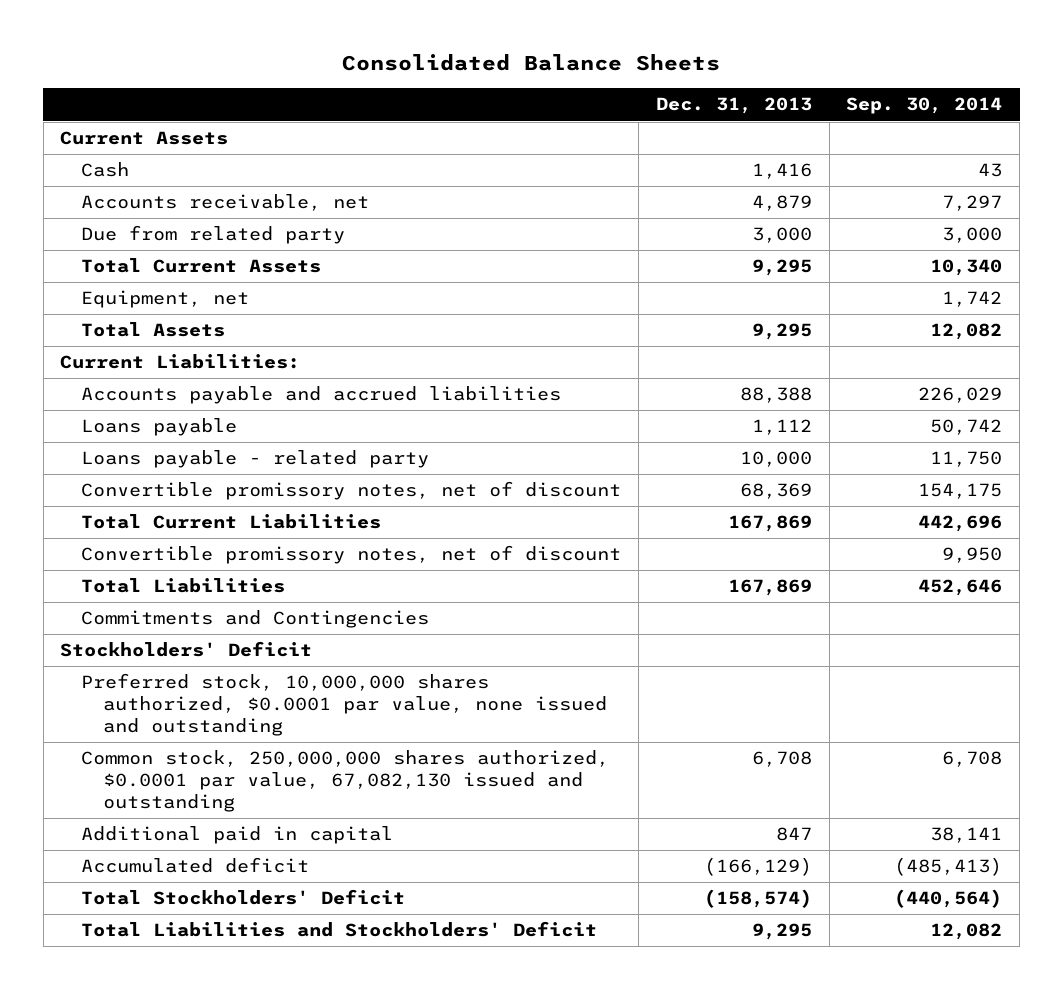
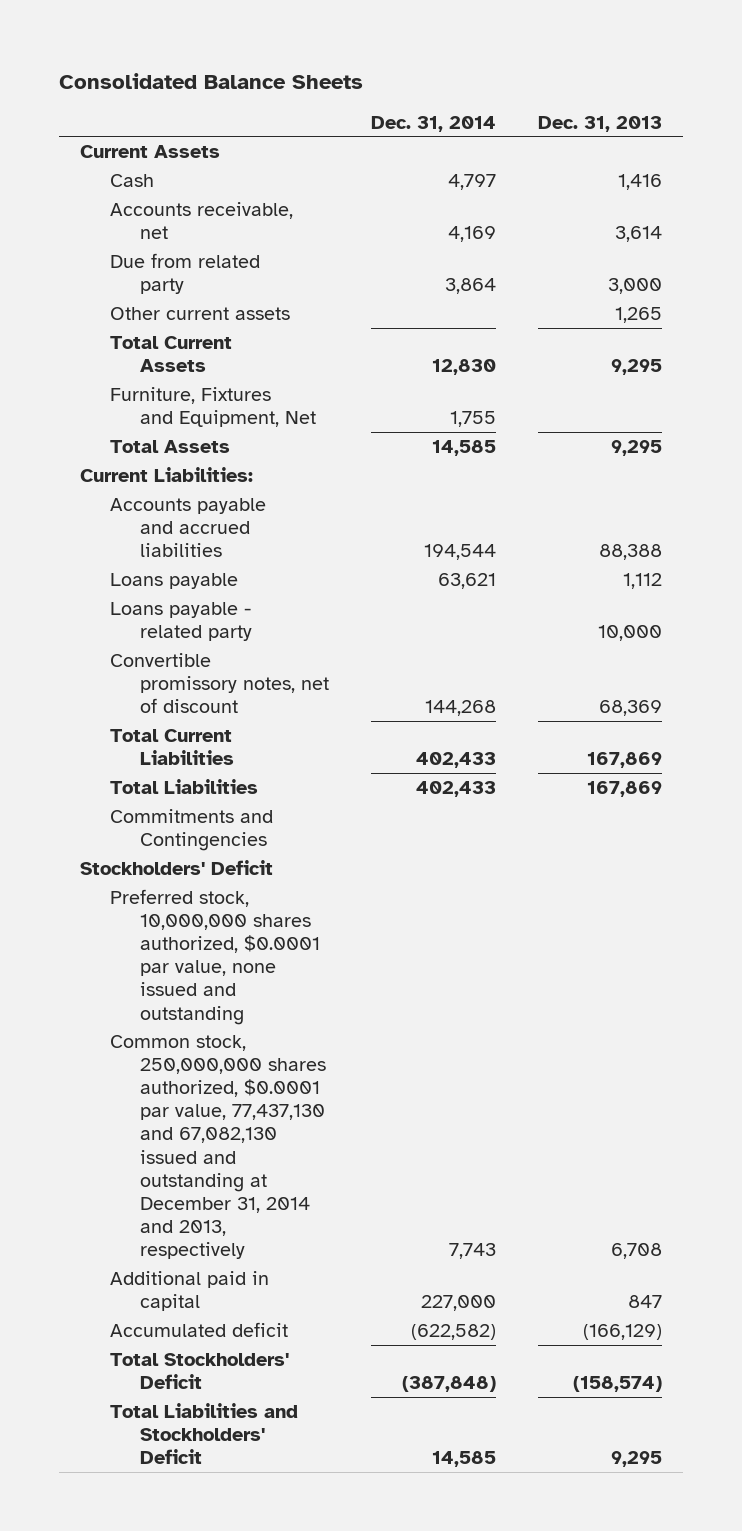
[846,97,1003,115] Sep. 30, 2014 -> none
none -> [371,115,497,132] Dec. 31, 2014
[751,195,812,212] 4,879 -> [615,225,663,242] 3,614
none -> [110,306,291,320] Other current assets
[81,290,250,309] Equipment, net -> [110,386,317,427] Furniture, Fixtures and Equipment, Net
[81,545,622,565] Convertible promissory notes, net of discount -> none
[81,750,610,813] Common stock, 250,000,000 shares authorized, $0.0001 par value, 67,082,130 issued and outstanding -> [110,1034,327,1260] Common stock, 250,000,000 shares authorized, $0.0001 par value, 77,437,130 and 67,082,130 issued and outstanding at December 31, 2014 and 2013, respectively

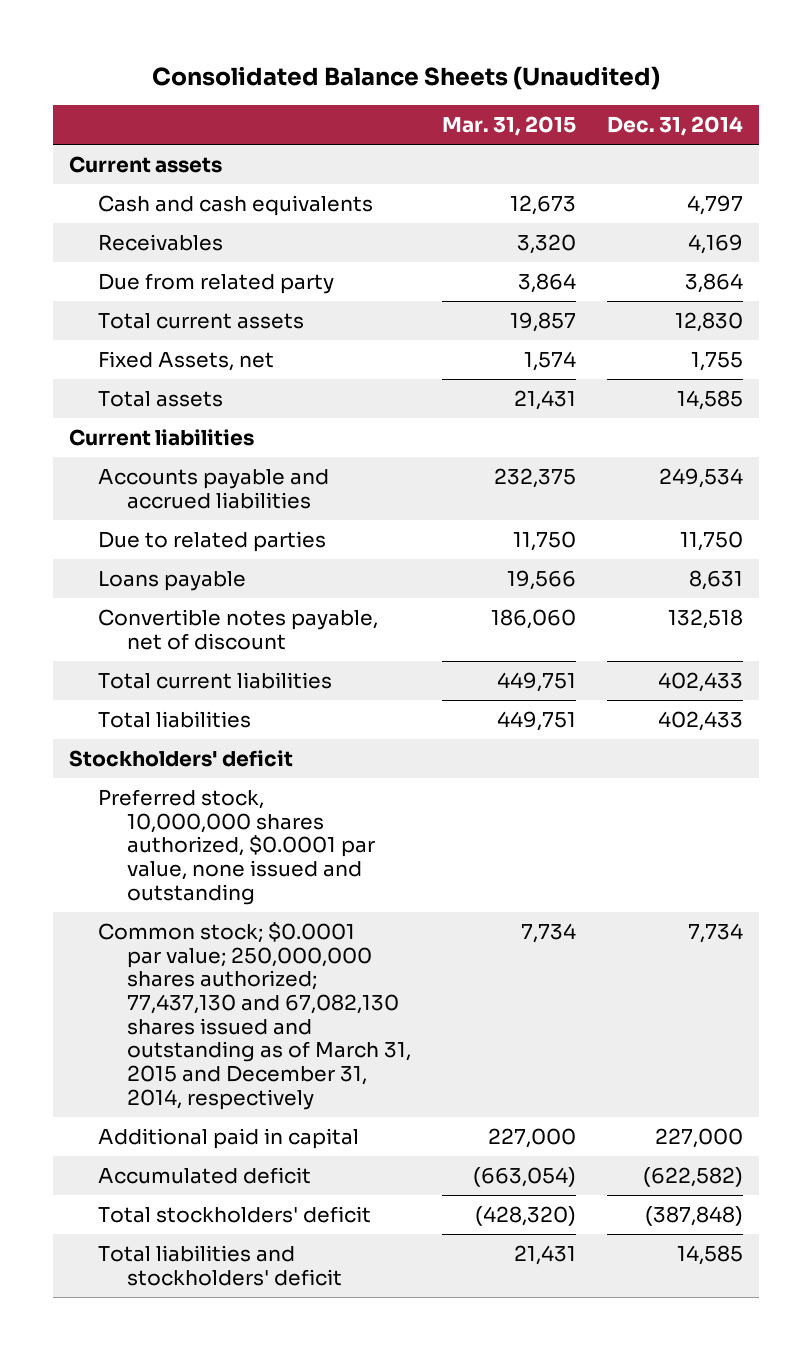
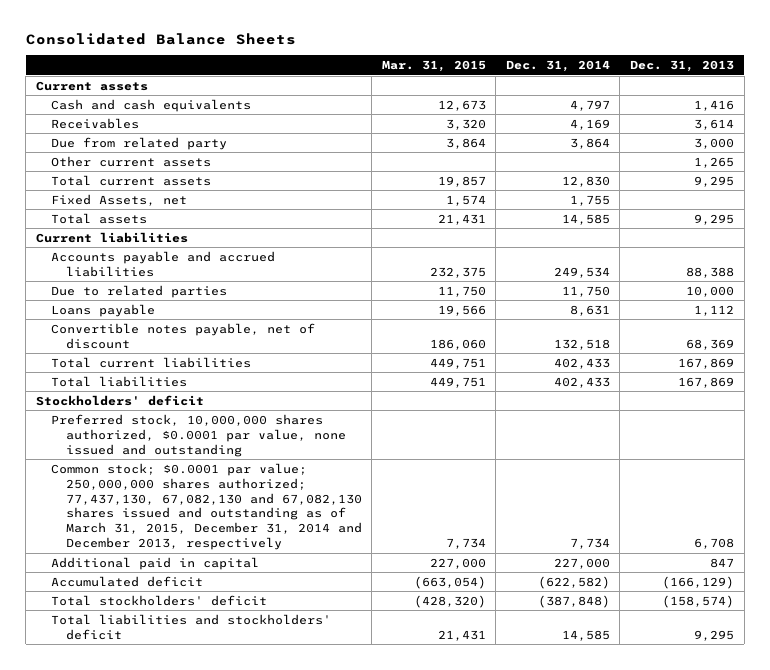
[151,65,660,90] Consolidated Balance Sheets (Unaudited) -> [25,32,296,45] Consolidated Balance Sheets
none -> [629,60,734,73] Dec. 31, 2013
none -> [50,155,211,167] Other current assets
[97,922,411,1110] Common stock; $0.0001 par value; 250,000,000 shares authorized; 77,437,130 and 67,082,130 shares issued and outstanding as of March 31, 2015 and December 31, 2014, respectively -> [50,462,362,551] Common stock; $0.0001 par value; 250,000,000 shares authorized; 77,437,130, 67,082,130 and 67,082,130 shares issued and outstanding as of March 31, 2015, December 31, 2014 and December 2013, respectively

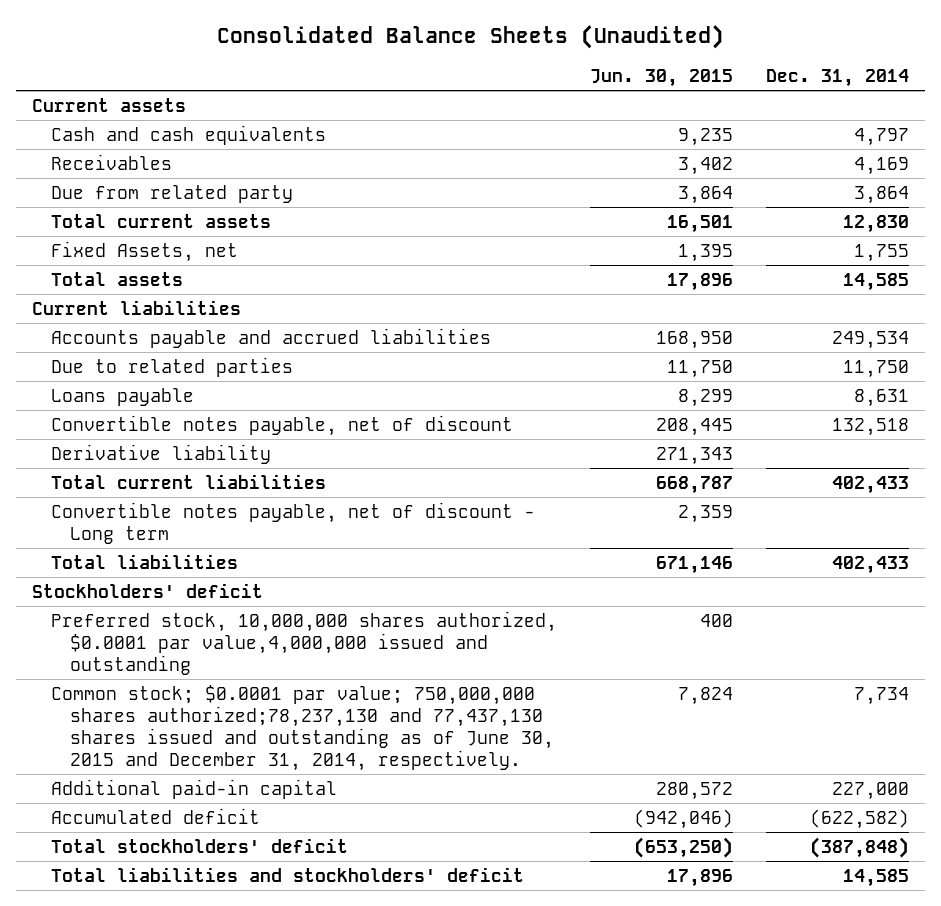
[25,32,296,45] Consolidated Balance Sheets -> [216,25,724,50] Consolidated Balance Sheets (Unaudited)
[381,60,486,73] Mar. 31, 2015 -> none
[629,60,734,73] Dec. 31, 2013 -> none
none -> [590,68,734,87] Jun. 30, 2015
[50,155,211,167] Other current assets -> none
none -> [51,443,272,464] Derivative liability
none -> [51,501,536,544] Convertible notes payable, net of discount - Long term
[50,413,346,457] Preferred stock, 10,000,000 shares authorized, $0.0001 par value, none issued and outstanding -> [51,610,558,675] Preferred stock, 10,000,000 shares authorized, $0.0001 par value,4,000,000 issued and outstanding
[50,462,362,551] Common stock; $0.0001 par value; 250,000,000 shares authorized; 77,437,130, 67,082,130 and 67,082,130 shares issued and outstanding as of March 31, 2015, December 31, 2014 and December 2013, respectively -> [51,684,555,772] Common stock; $0.0001 par value; 750,000,000 shares authorized;78,237,130 and 77,437,130 shares issued and outstanding as of June 30, 2015 and December 31, 2014, respectively.
[50,556,259,570] Additional paid in capital -> [51,778,338,799] Additional paid-in capital

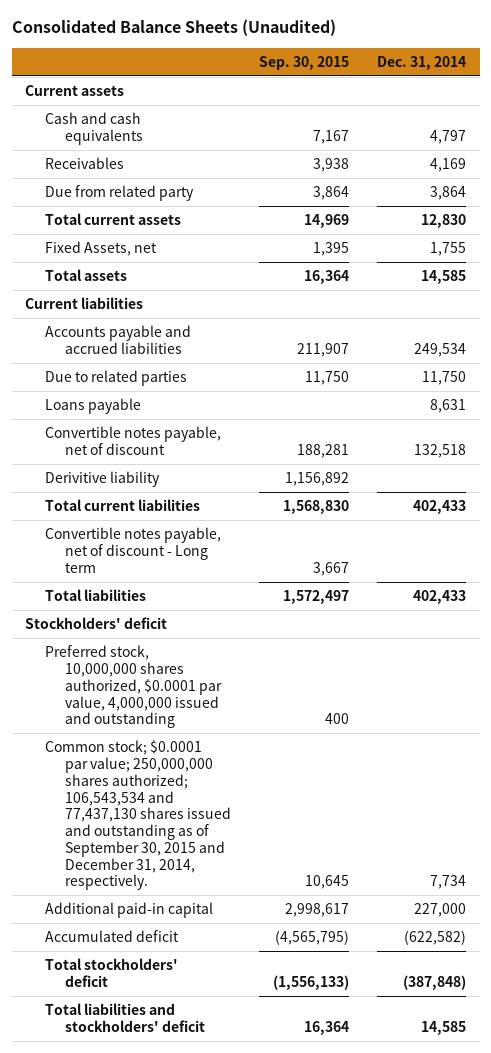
[590,68,734,87] Jun. 30, 2015 -> none
none -> [259,55,350,70] Sep. 30, 2015
[51,443,272,464] Derivative liability -> none
none -> [45,471,161,488] Derivitive liability
[51,610,558,675] Preferred stock, 10,000,000 shares authorized, $0.0001 par value,4,000,000 issued and outstanding -> [45,645,223,729] Preferred stock, 10,000,000 shares authorized, $0.0001 par value, 4,000,000 issued and outstanding
[51,684,555,772] Common stock; $0.0001 par value; 750,000,000 shares authorized;78,237,130 and 77,437,130 shares issued and outstanding as of June 30, 2015 and December 31, 2014, respectively. -> [45,740,232,891] Common stock; $0.0001 par value; 250,000,000 shares authorized; 106,543,534 and 77,437,130 shares issued and outstanding as of September 30, 2015 and December 31, 2014, respectively.

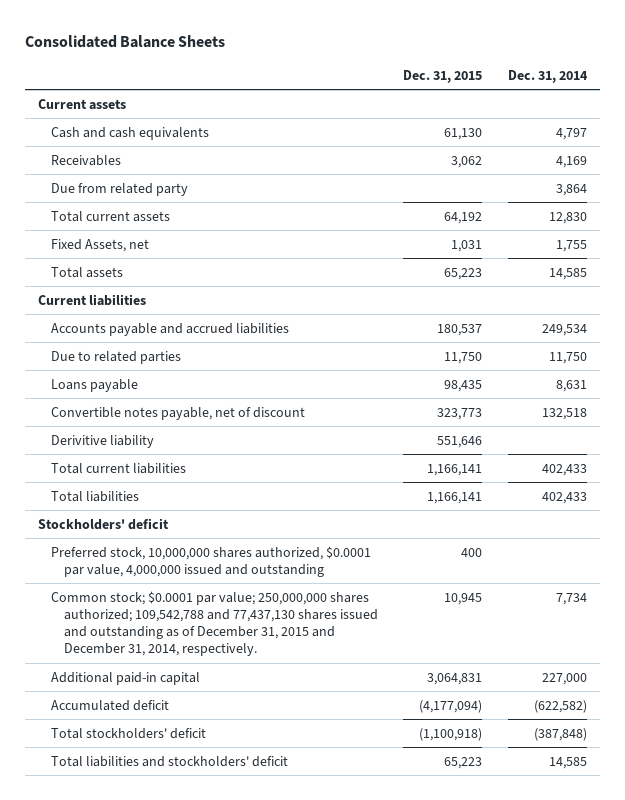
[11,19,336,37] Consolidated Balance Sheets (Unaudited) -> [24,34,225,48] Consolidated Balance Sheets
[259,55,350,70] Sep. 30, 2015 -> none
none -> [403,69,483,83] Dec. 31, 2015
[45,527,222,573] Convertible notes payable, net of discount - Long term -> none
[45,740,232,891] Common stock; $0.0001 par value; 250,000,000 shares authorized; 106,543,534 and 77,437,130 shares issued and outstanding as of September 30, 2015 and December 31, 2014, respectively. -> [50,590,378,657] Common stock; $0.0001 par value; 250,000,000 shares authorized; 109,542,788 and 77,437,130 shares issued and outstanding as of December 31, 2015 and December 31, 2014, respectively.

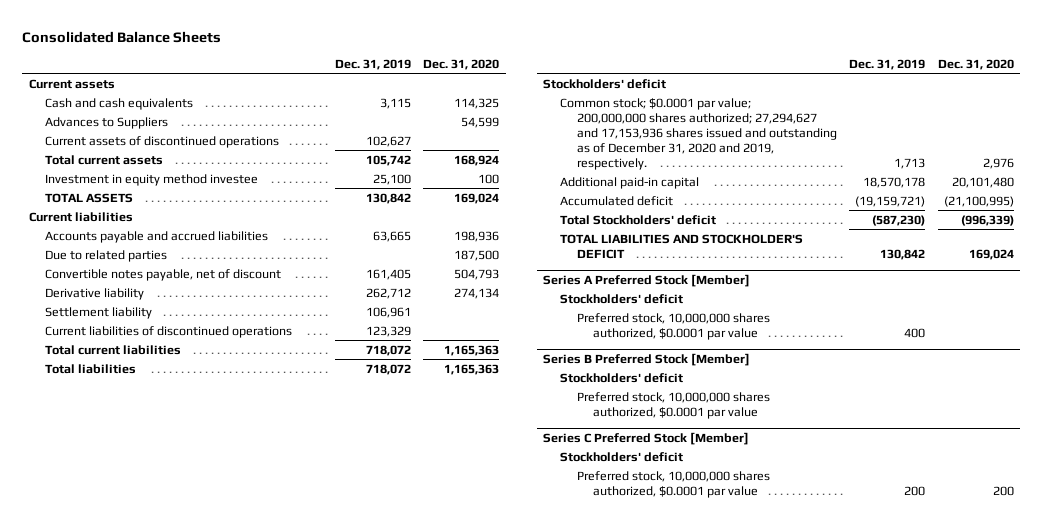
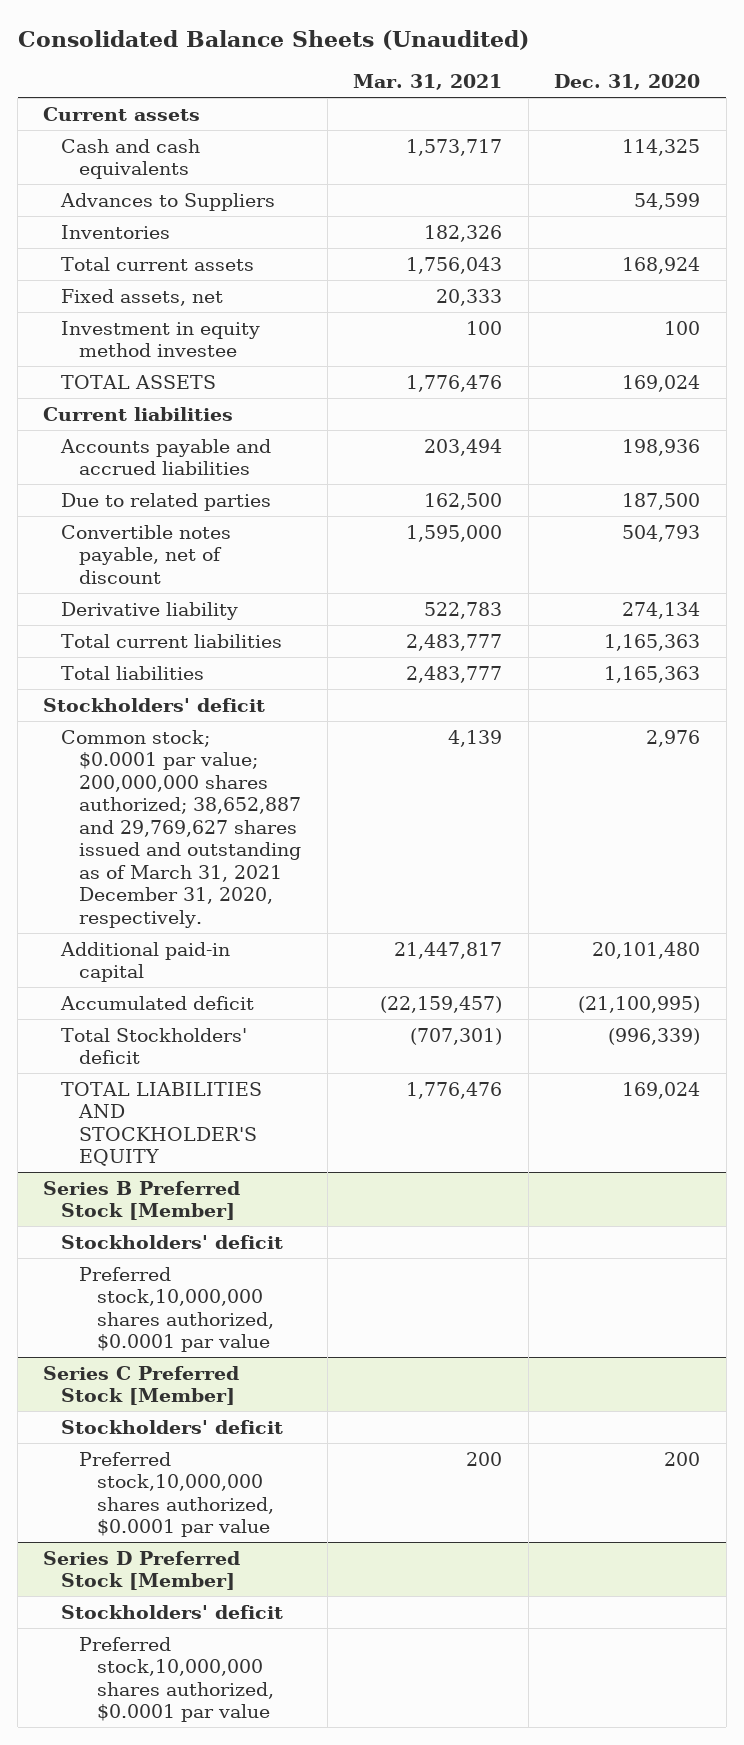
[22,30,222,43] Consolidated Balance Sheets -> [17,29,529,50] Consolidated Balance Sheets (Unaudited)
[334,58,411,70] Dec. 31, 2019 -> none
none -> [353,73,503,90] Mar. 31, 2021
[45,135,280,148] Current assets of discontinued operations -> none
none -> [61,224,171,239] Inventories
none -> [61,288,224,306] Fixed assets, net
[45,306,153,319] Settlement liability -> none
[45,325,293,338] Current liabilities of discontinued operations -> none
[559,97,837,170] Common stock; $0.0001 par value; 200,000,000 shares authorized; 27,294,627 and 17,153,936 shares issued and outstanding as of December 31, 2020 and 2019, respectively. -> [61,729,302,928] Common stock; $0.0001 par value; 200,000,000 shares authorized; 38,652,887 and 29,769,627 shares issued and outstanding as of March 31, 2021 December 31, 2020, respectively.
[543,274,751,288] Series A Preferred Stock [Member] -> none
[559,293,683,304] Stockholders' deficit -> none
[576,312,770,340] Preferred stock, 10,000,000 shares authorized, $0.0001 par value -> none
[559,233,803,259] TOTAL LIABILITIES AND STOCKHOLDER'S DEFICIT -> [61,1081,263,1167] TOTAL LIABILITIES AND STOCKHOLDER'S EQUITY
[576,391,770,419] Preferred stock, 10,000,000 shares authorized, $0.0001 par value -> [79,1266,275,1353] Preferred stock,10,000,000 shares authorized, $0.0001 par value
[576,470,770,498] Preferred stock, 10,000,000 shares authorized, $0.0001 par value -> [79,1451,275,1538] Preferred stock,10,000,000 shares authorized, $0.0001 par value
none -> [43,1550,241,1591] Series D Preferred Stock [Member]
none -> [61,1604,284,1619] Stockholders' deficit
none -> [79,1636,275,1723] Preferred stock,10,000,000 shares authorized, $0.0001 par value

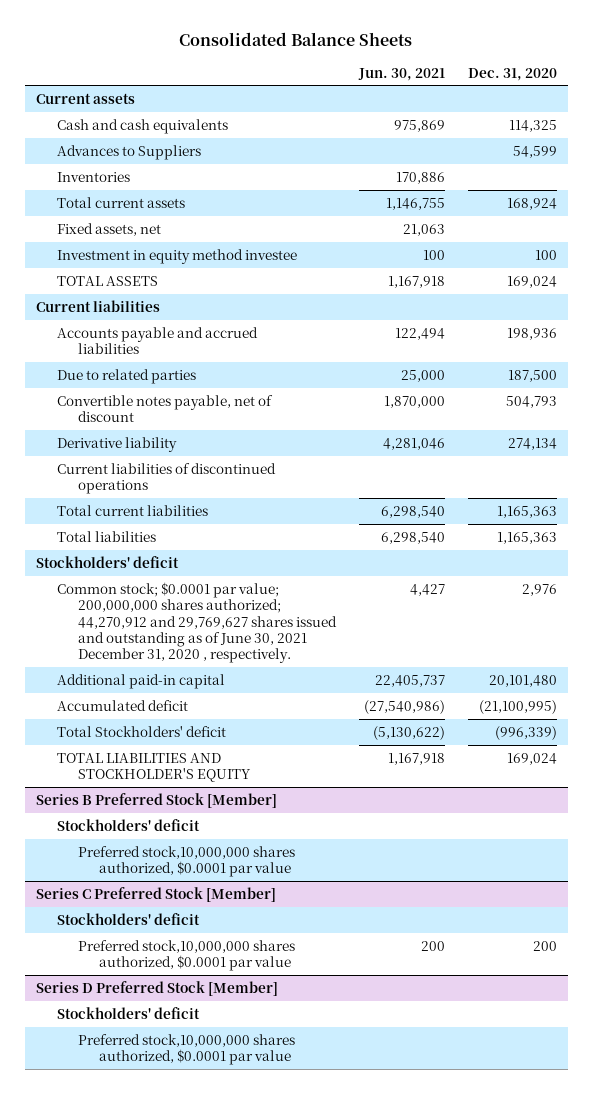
[17,29,529,50] Consolidated Balance Sheets (Unaudited) -> [179,31,413,46] Consolidated Balance Sheets
[353,73,503,90] Mar. 31, 2021 -> none
none -> [357,67,445,81] Jun. 30, 2021
none -> [56,462,276,495] Current liabilities of discontinued operations
[61,729,302,928] Common stock; $0.0001 par value; 200,000,000 shares authorized; 38,652,887 and 29,769,627 shares issued and outstanding as of March 31, 2021 December 31, 2020, respectively. -> [56,581,337,664] Common stock; $0.0001 par value; 200,000,000 shares authorized; 44,270,912 and 29,769,627 shares issued and outstanding as of June 30, 2021 December 31, 2020 , respectively.

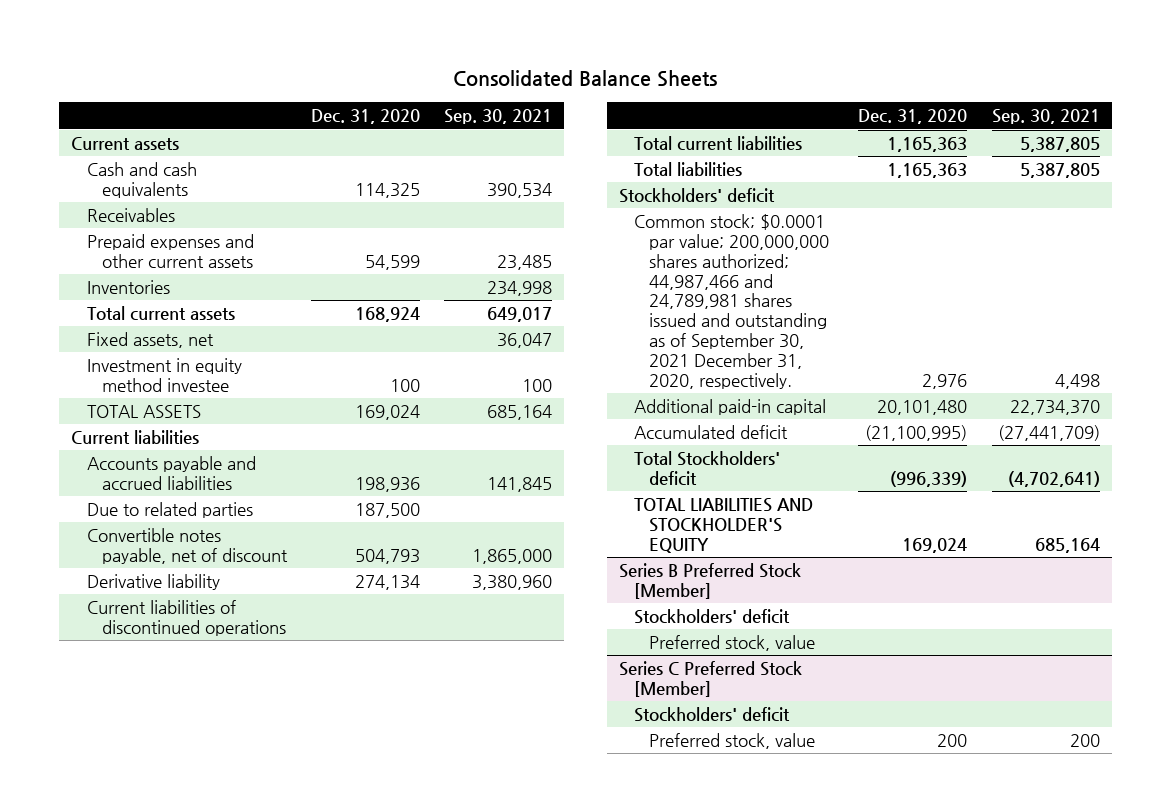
[357,67,445,81] Jun. 30, 2021 -> none
none -> [444,109,553,125] Sep. 30, 2021
none -> [86,208,175,223] Receivables
[56,144,201,160] Advances to Suppliers -> [86,234,254,268] Prepaid expenses and other current assets
[56,581,337,664] Common stock; $0.0001 par value; 200,000,000 shares authorized; 44,270,912 and 29,769,627 shares issued and outstanding as of June 30, 2021 December 31, 2020 , respectively. -> [633,214,830,389] Common stock; $0.0001 par value; 200,000,000 shares authorized; 44,987,466 and 24,789,981 shares issued and outstanding as of September 30, 2021 December 31, 2020, respectively.
[77,845,295,878] Preferred stock,10,000,000 shares authorized, $0.0001 par value -> [649,635,816,652] Preferred stock, value
[36,980,279,996] Series D Preferred Stock [Member] -> none
[56,1006,200,1019] Stockholders' deficit -> none
[77,1033,295,1066] Preferred stock,10,000,000 shares authorized, $0.0001 par value -> none
[77,939,295,972] Preferred stock,10,000,000 shares authorized, $0.0001 par value -> [649,733,816,750] Preferred stock, value

